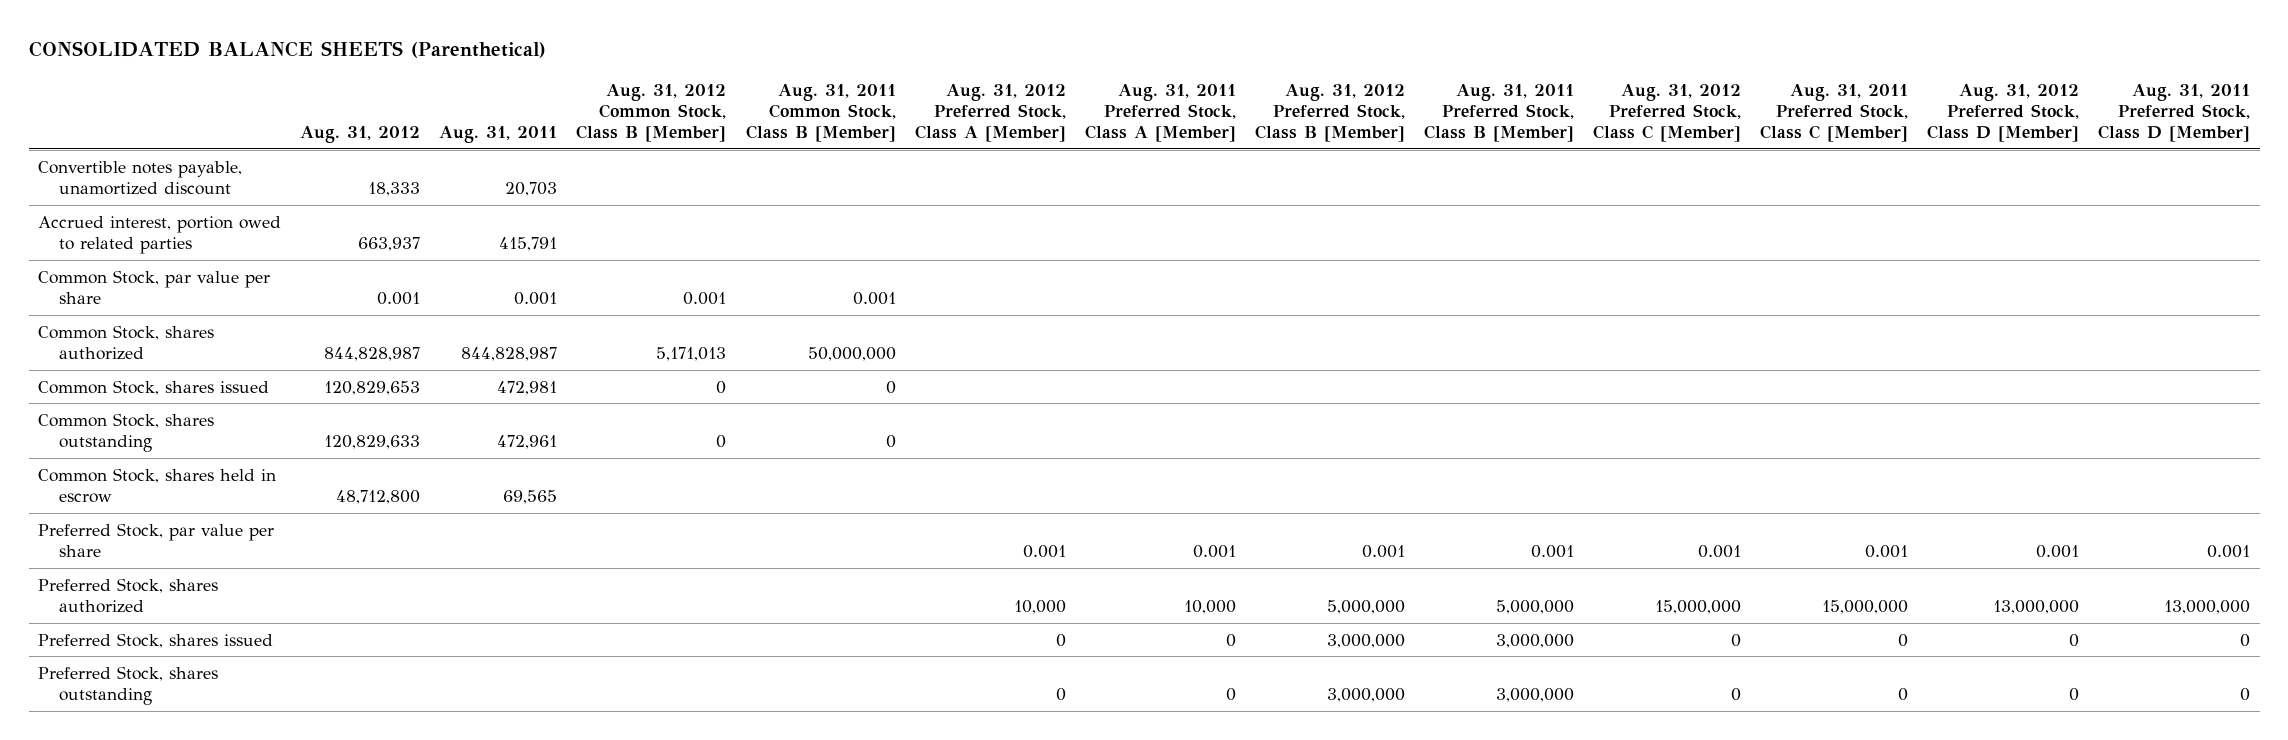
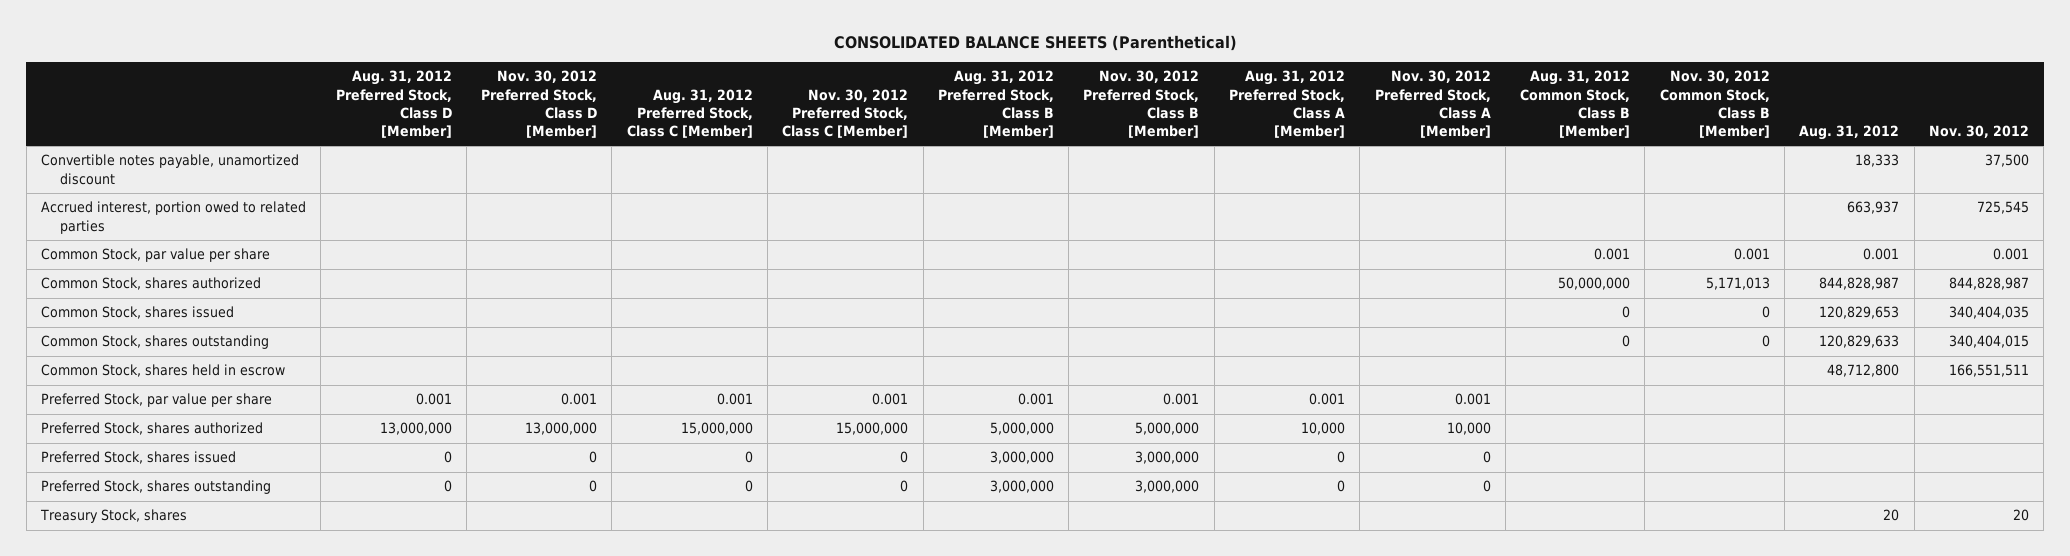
[439,125,558,143] Aug. 31, 2011 -> none
[745,83,896,142] Aug. 31, 2011 Common Stock, Class B [Member] -> none
[1084,83,1236,142] Aug. 31, 2011 Preferred Stock, Class A [Member] -> none
[1423,83,1574,142] Aug. 31, 2011 Preferred Stock, Class B [Member] -> none
[1760,83,1909,142] Aug. 31, 2011 Preferred Stock, Class C [Member] -> none
[2098,83,2251,142] Aug. 31, 2011 Preferred Stock, Class D [Member] -> none
none -> [481,70,598,139] Nov. 30, 2012 Preferred Stock, Class D [Member]
none -> [782,88,909,139] Nov. 30, 2012 Preferred Stock, Class C [Member]
none -> [1083,70,1200,139] Nov. 30, 2012 Preferred Stock, Class B [Member]
none -> [1374,70,1491,139] Nov. 30, 2012 Preferred Stock, Class A [Member]
none -> [1659,70,1770,139] Nov. 30, 2012 Common Stock, Class B [Member]
none -> [1928,125,2029,139] Nov. 30, 2012
[656,346,727,361] 5,171,013 -> [1558,277,1631,291] 50,000,000
none -> [39,509,187,524] Treasury Stock, shares

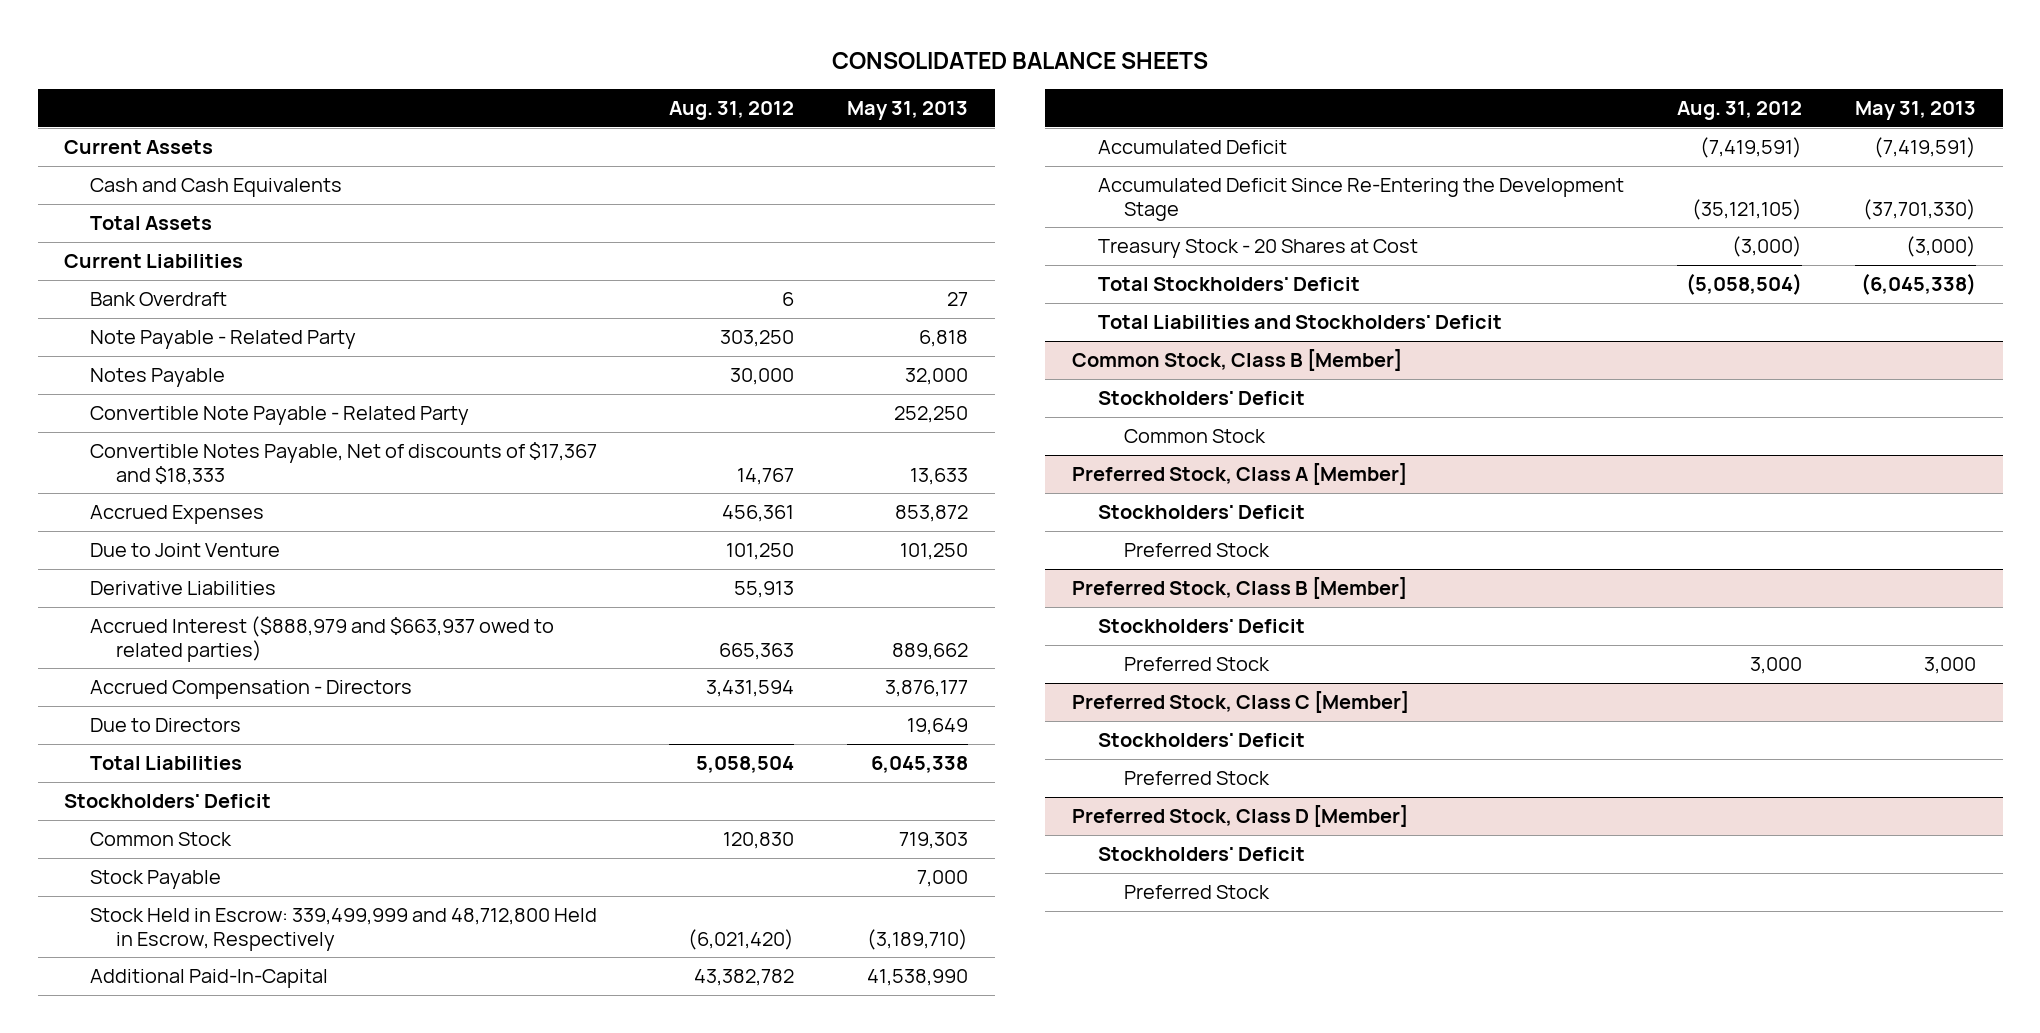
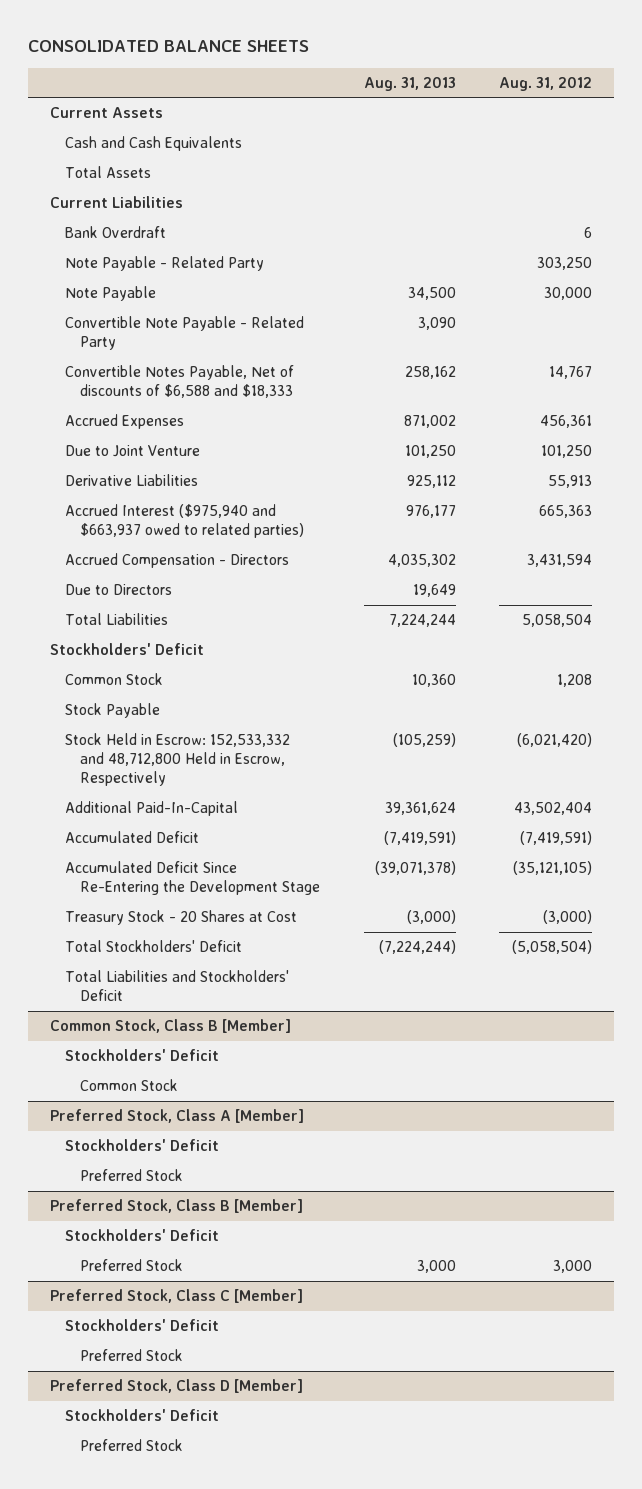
[847,101,969,121] May 31, 2013 -> none
none -> [363,76,456,91] Aug. 31, 2013
[90,368,226,388] Notes Payable -> [64,286,156,302] Note Payable
[90,442,598,486] Convertible Notes Payable, Net of discounts of $17,367 and $18,333 -> [64,365,294,399] Convertible Notes Payable, Net of discounts of $6,588 and $18,333
[90,616,555,663] Accrued Interest ($888,979 and $663,937 owed to related parties) -> [64,504,304,539] Accrued Interest ($975,940 and $663,937 owed to related parties)
[723,832,795,850] 120,830 -> [557,674,593,688] 1,208
[90,908,598,952] Stock Held in Escrow: 339,499,999 and 48,712,800 Held in Escrow, Respectively -> [64,733,290,787] Stock Held in Escrow: 152,533,332 and 48,712,800 Held in Escrow, Respectively
[694,969,795,987] 43,382,782 -> [514,802,593,816] 43,502,404

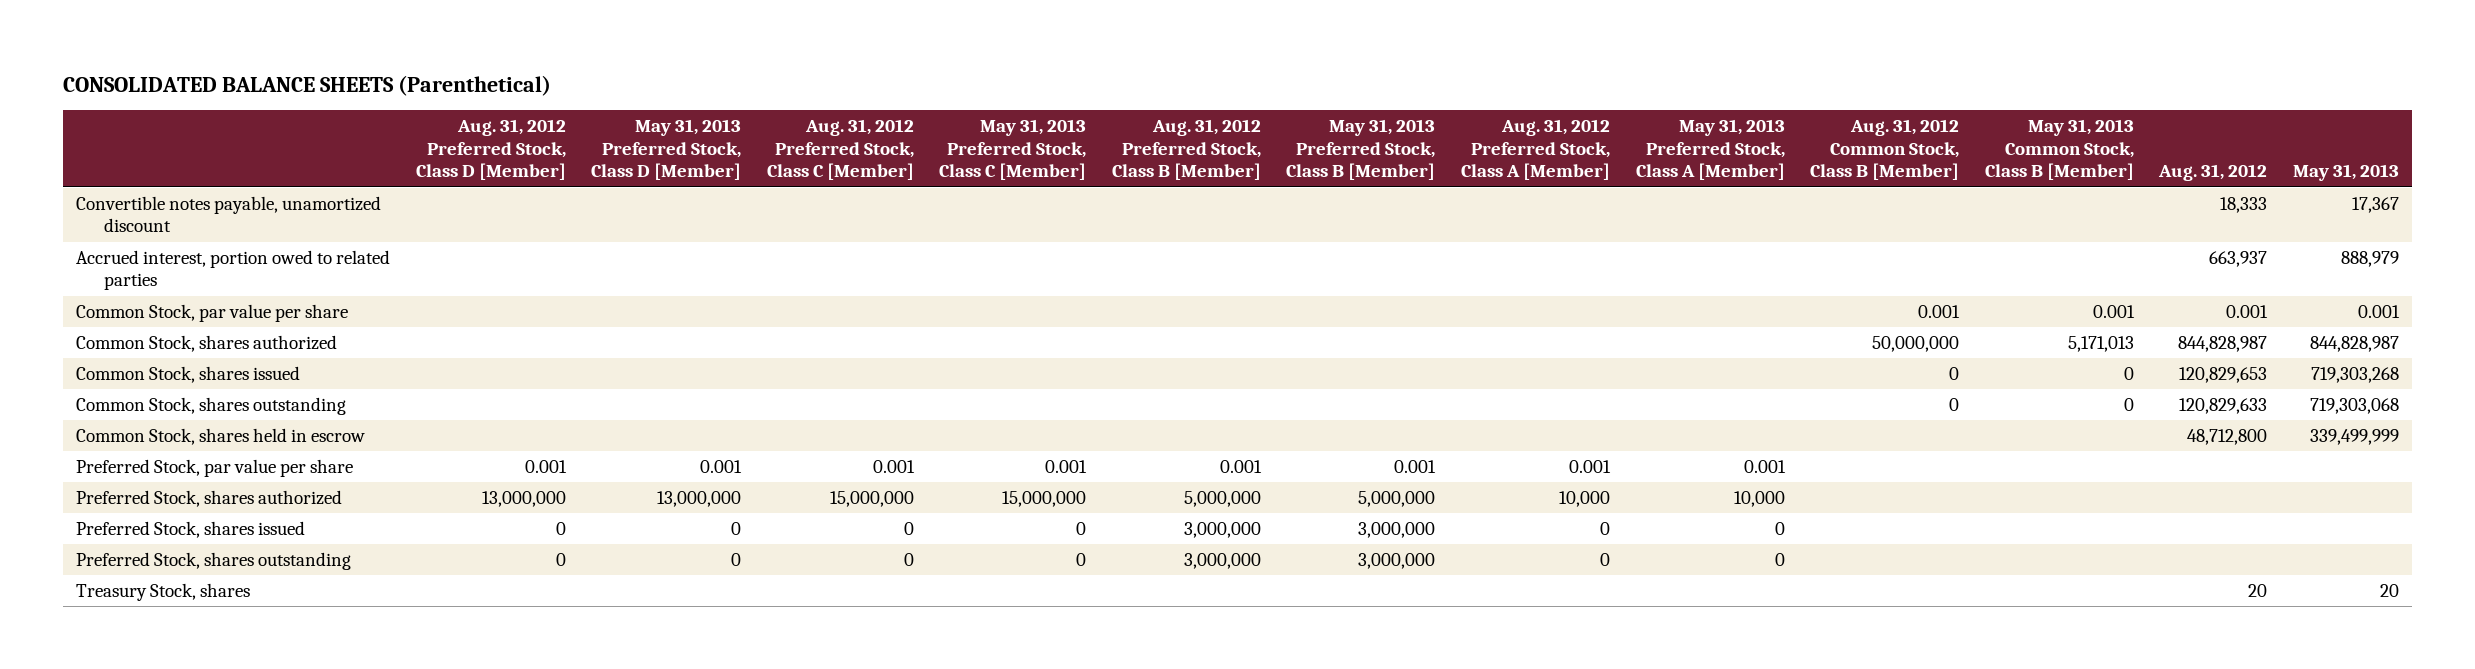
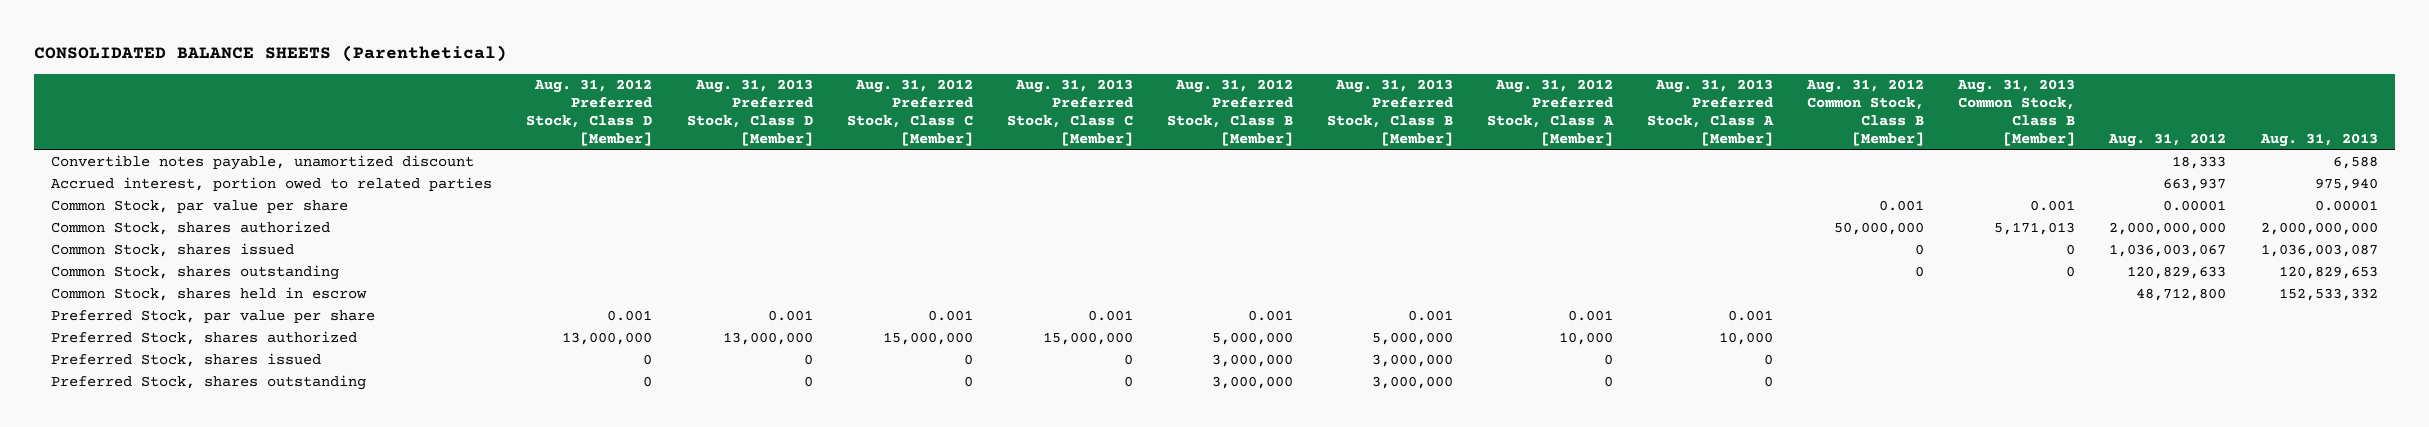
[591,119,742,181] May 31, 2013 Preferred Stock, Class D [Member] -> none
[939,119,1087,181] May 31, 2013 Preferred Stock, Class C [Member] -> none
[1286,119,1436,181] May 31, 2013 Preferred Stock, Class B [Member] -> none
[1635,119,1785,181] May 31, 2013 Preferred Stock, Class A [Member] -> none
[1984,119,2134,181] May 31, 2013 Common Stock, Class B [Member] -> none
[2293,164,2400,182] May 31, 2013 -> none
none -> [686,79,813,147] Aug. 31, 2013 Preferred Stock, Class D [Member]
none -> [1006,79,1133,147] Aug. 31, 2013 Preferred Stock, Class C [Member]
none -> [1326,79,1453,147] Aug. 31, 2013 Preferred Stock, Class B [Member]
none -> [1647,79,1775,147] Aug. 31, 2013 Preferred Stock, Class A [Member]
none -> [1957,79,2076,147] Aug. 31, 2013 Common Stock, Class B [Member]
none -> [2259,133,2378,148] Aug. 31, 2013
[2226,304,2269,318] 0.001 -> [2163,200,2227,212] 0.00001
[2178,335,2268,352] 844,828,987 -> [2109,222,2227,236] 2,000,000,000
[2179,366,2268,383] 120,829,653 -> [2109,244,2227,258] 1,036,003,067
[75,582,250,601] Treasury Stock, shares -> none

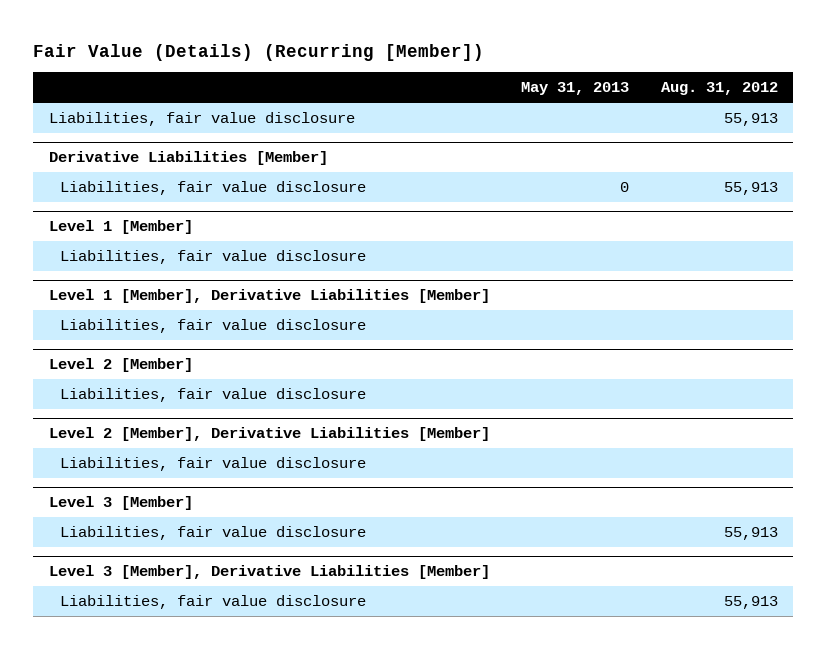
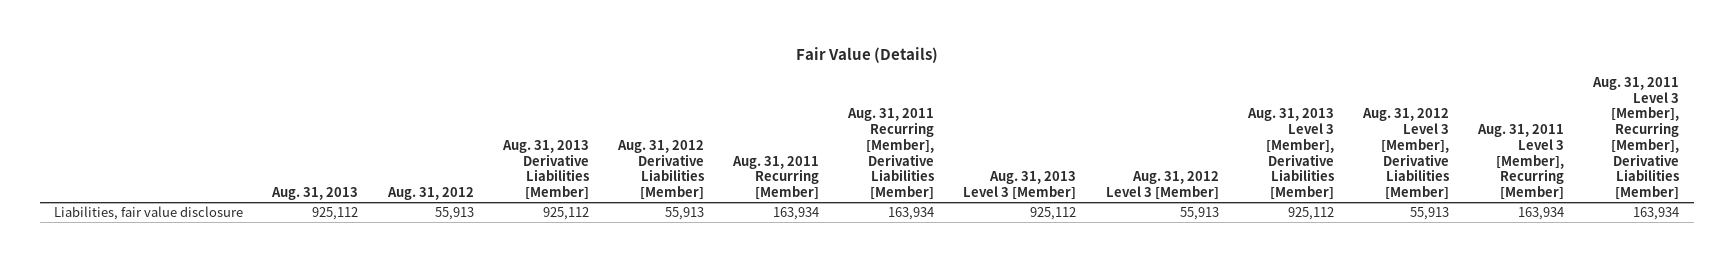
[32,43,484,61] Fair Value (Details) (Recurring [Member]) -> [795,46,938,63] Fair Value (Details)
[521,82,630,96] May 31, 2013 -> none
none -> [271,187,359,201] Aug. 31, 2013
none -> [501,139,589,201] Aug. 31, 2013 Derivative Liabilities [Member]
none -> [616,139,704,201] Aug. 31, 2012 Derivative Liabilities [Member]
none -> [732,155,820,201] Aug. 31, 2011 Recurring [Member]
none -> [847,108,935,201] Aug. 31, 2011 Recurring [Member], Derivative Liabilities [Member]
none -> [963,171,1077,201] Aug. 31, 2013 Level 3 [Member]
none -> [1105,171,1219,201] Aug. 31, 2012 Level 3 [Member]
none -> [1246,108,1334,201] Aug. 31, 2013 Level 3 [Member], Derivative Liabilities [Member]
none -> [1361,108,1449,201] Aug. 31, 2012 Level 3 [Member], Derivative Liabilities [Member]
none -> [1477,124,1565,201] Aug. 31, 2011 Level 3 [Member], Recurring [Member]
none -> [1592,76,1680,201] Aug. 31, 2011 Level 3 [Member], Recurring [Member], Derivative Liabilities [Member]
[48,151,328,166] Derivative Liabilities [Member] -> none
[59,180,366,195] Liabilities, fair value disclosure -> none
[48,220,193,235] Level 1 [Member] -> none
[59,249,366,264] Liabilities, fair value disclosure -> none
[48,289,490,304] Level 1 [Member], Derivative Liabilities [Member] -> none
[59,318,366,333] Liabilities, fair value disclosure -> none
[48,358,193,373] Level 2 [Member] -> none
[59,387,366,402] Liabilities, fair value disclosure -> none
[48,427,490,442] Level 2 [Member], Derivative Liabilities [Member] -> none
[59,456,366,471] Liabilities, fair value disclosure -> none
[48,496,193,511] Level 3 [Member] -> none
[59,525,366,540] Liabilities, fair value disclosure -> none
[48,565,490,580] Level 3 [Member], Derivative Liabilities [Member] -> none
[59,594,366,609] Liabilities, fair value disclosure -> none

